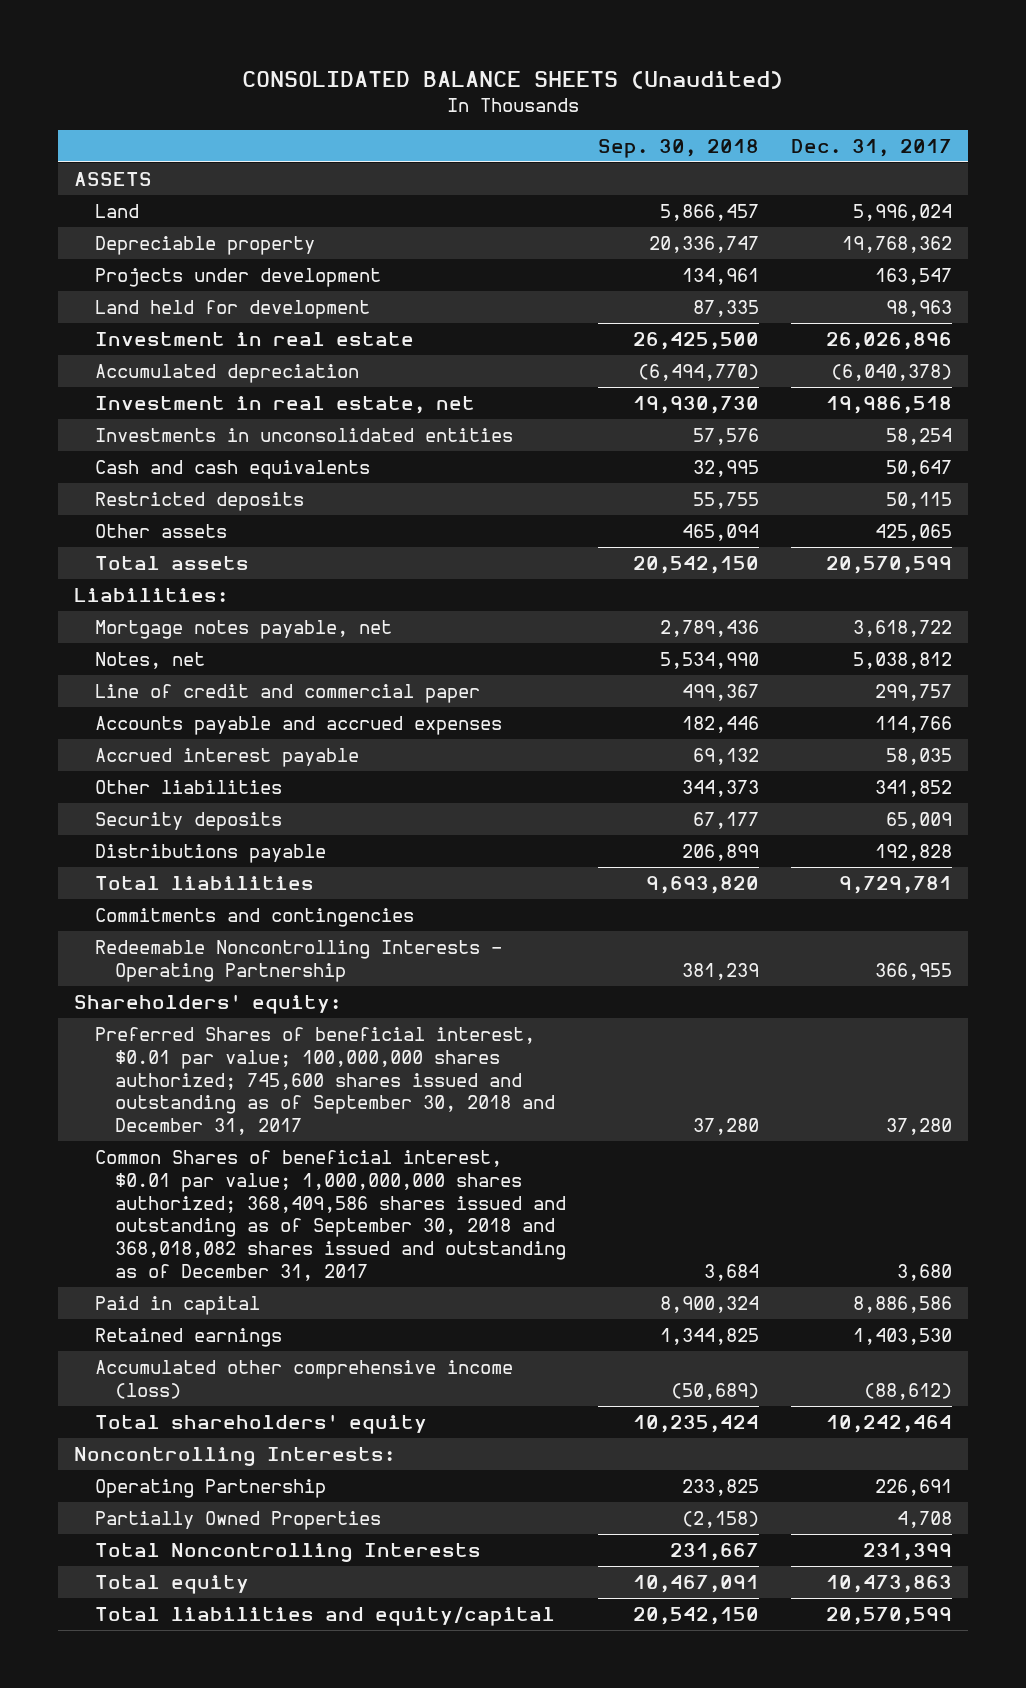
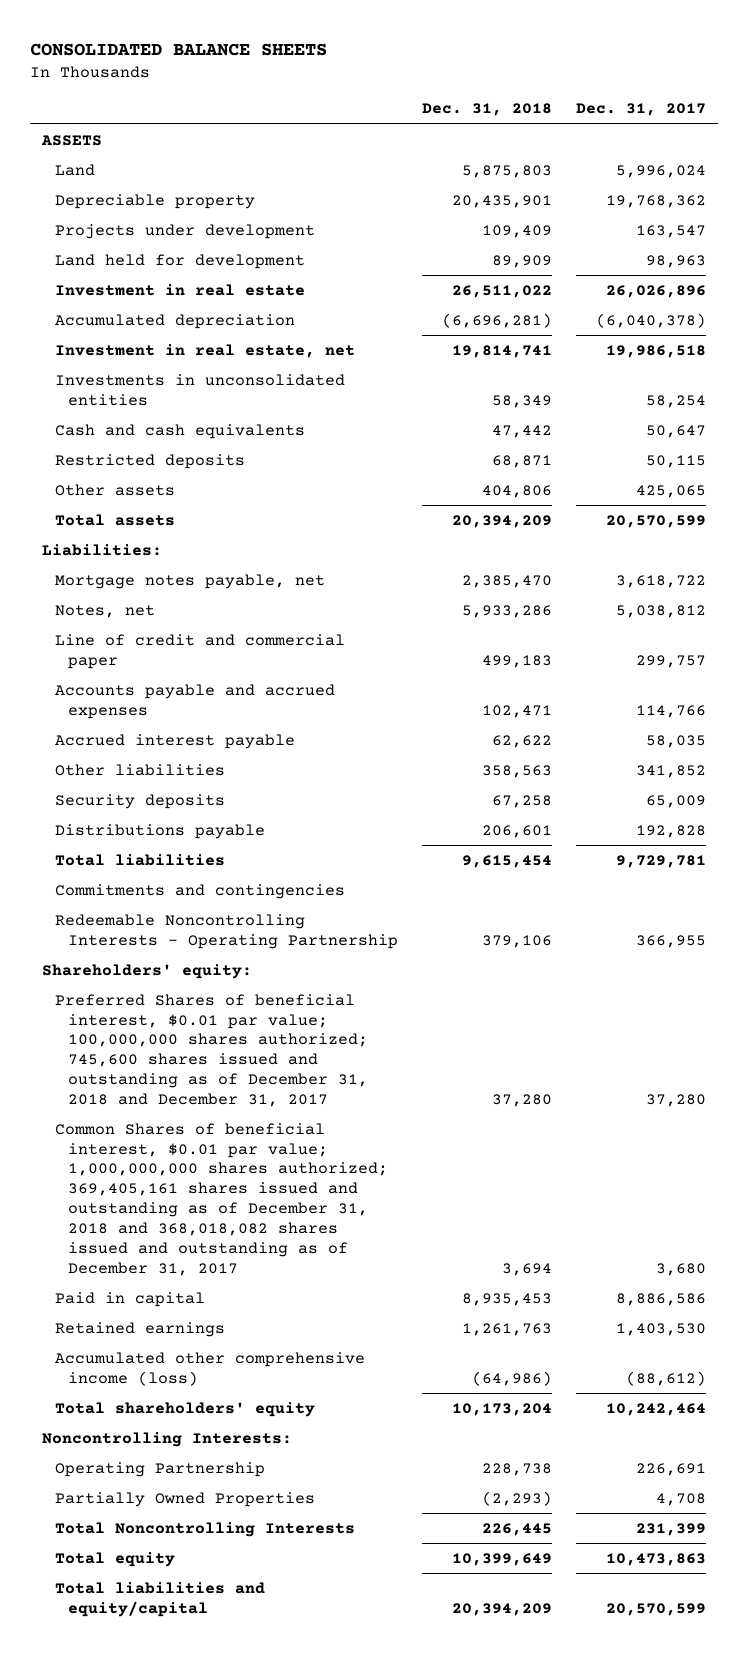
[242,70,784,89] CONSOLIDATED BALANCE SHEETS (Unaudited) -> [29,43,327,57] CONSOLIDATED BALANCE SHEETS
[597,138,759,158] Sep. 30, 2018 -> none
none -> [422,103,553,117] Dec. 31, 2018
[94,1026,555,1136] Preferred Shares of beneficial interest, $0.01 par value; 100,000,000 shares authorized; 745,600 shares issued and outstanding as of September 30, 2018 and December 31, 2017 -> [55,993,369,1107] Preferred Shares of beneficial interest, $0.01 par value; 100,000,000 shares authorized; 745,600 shares issued and outstanding as of December 31, 2018 and December 31, 2017
[94,1149,566,1282] Common Shares of beneficial interest, $0.01 par value; 1,000,000,000 shares authorized; 368,409,586 shares issued and outstanding as of September 30, 2018 and 368,018,082 shares issued and outstanding as of December 31, 2017 -> [55,1122,389,1276] Common Shares of beneficial interest, $0.01 par value; 1,000,000,000 shares authorized; 369,405,161 shares issued and outstanding as of December 31, 2018 and 368,018,082 shares issued and outstanding as of December 31, 2017

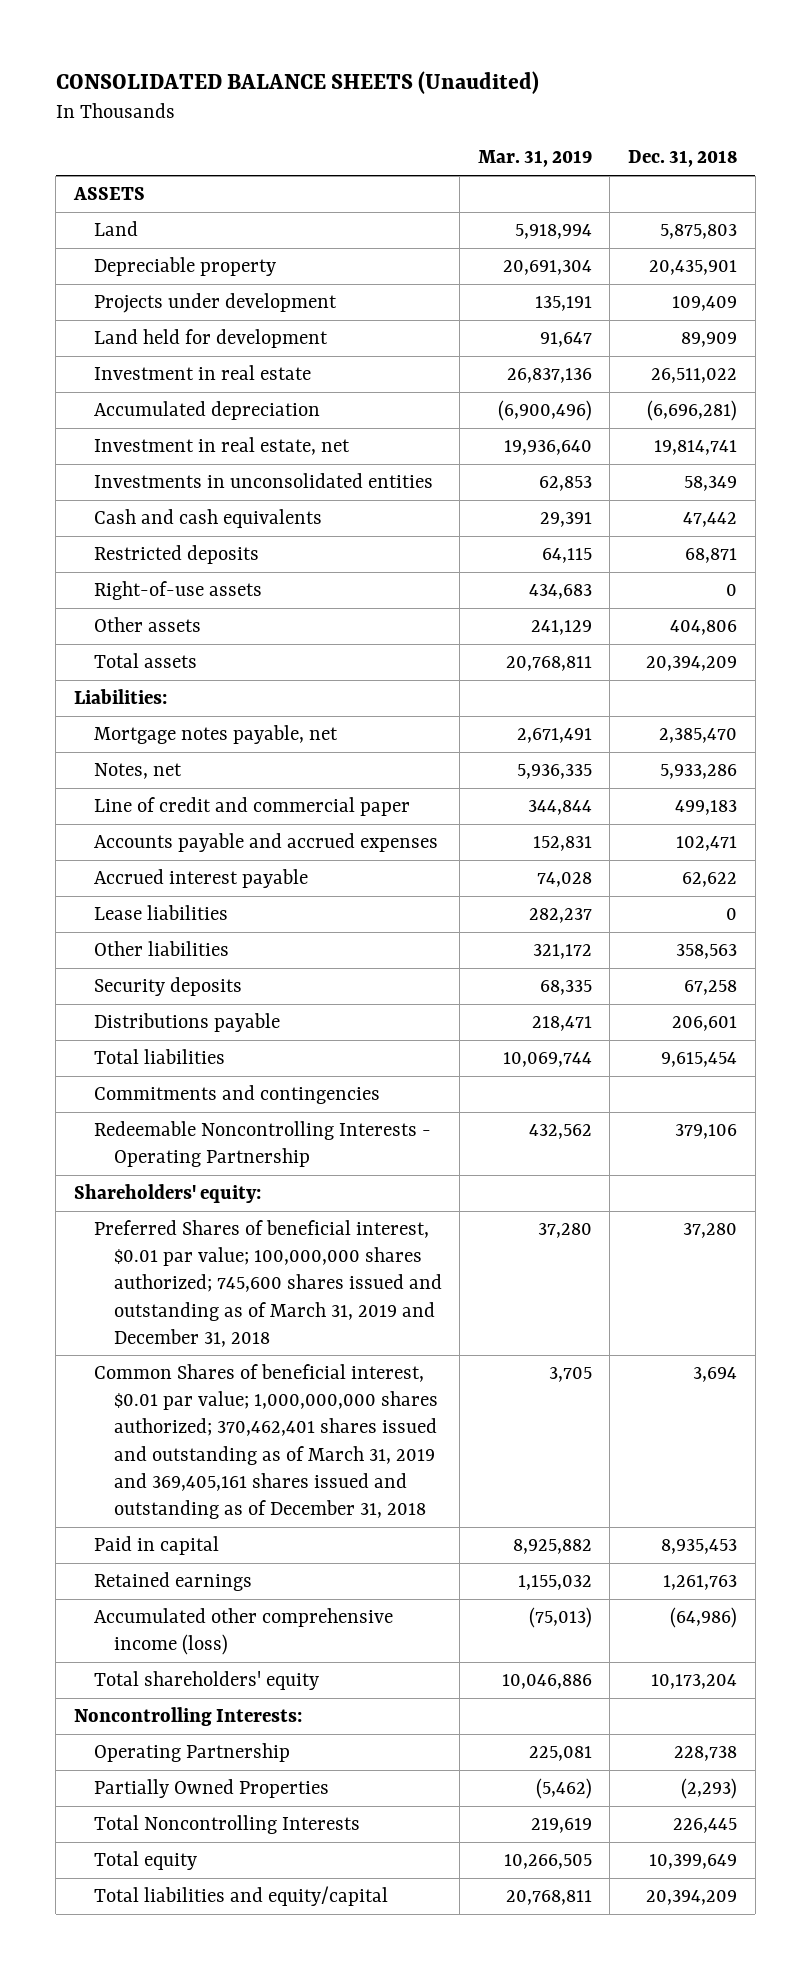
[29,43,327,57] CONSOLIDATED BALANCE SHEETS -> [55,71,539,95] CONSOLIDATED BALANCE SHEETS (Unaudited)
[575,103,706,117] Dec. 31, 2017 -> none
none -> [477,150,592,168] Mar. 31, 2019
none -> [93,580,262,600] Right-of-use assets
none -> [93,904,228,920] Lease liabilities
[55,993,369,1107] Preferred Shares of beneficial interest, $0.01 par value; 100,000,000 shares authorized; 745,600 shares issued and outstanding as of December 31, 2018 and December 31, 2017 -> [93,1219,442,1347] Preferred Shares of beneficial interest, $0.01 par value; 100,000,000 shares authorized; 745,600 shares issued and outstanding as of March 31, 2019 and December 31, 2018
[55,1122,389,1276] Common Shares of beneficial interest, $0.01 par value; 1,000,000,000 shares authorized; 369,405,161 shares issued and outstanding as of December 31, 2018 and 368,018,082 shares issued and outstanding as of December 31, 2017 -> [93,1363,438,1519] Common Shares of beneficial interest, $0.01 par value; 1,000,000,000 shares authorized; 370,462,401 shares issued and outstanding as of March 31, 2019 and 369,405,161 shares issued and outstanding as of December 31, 2018

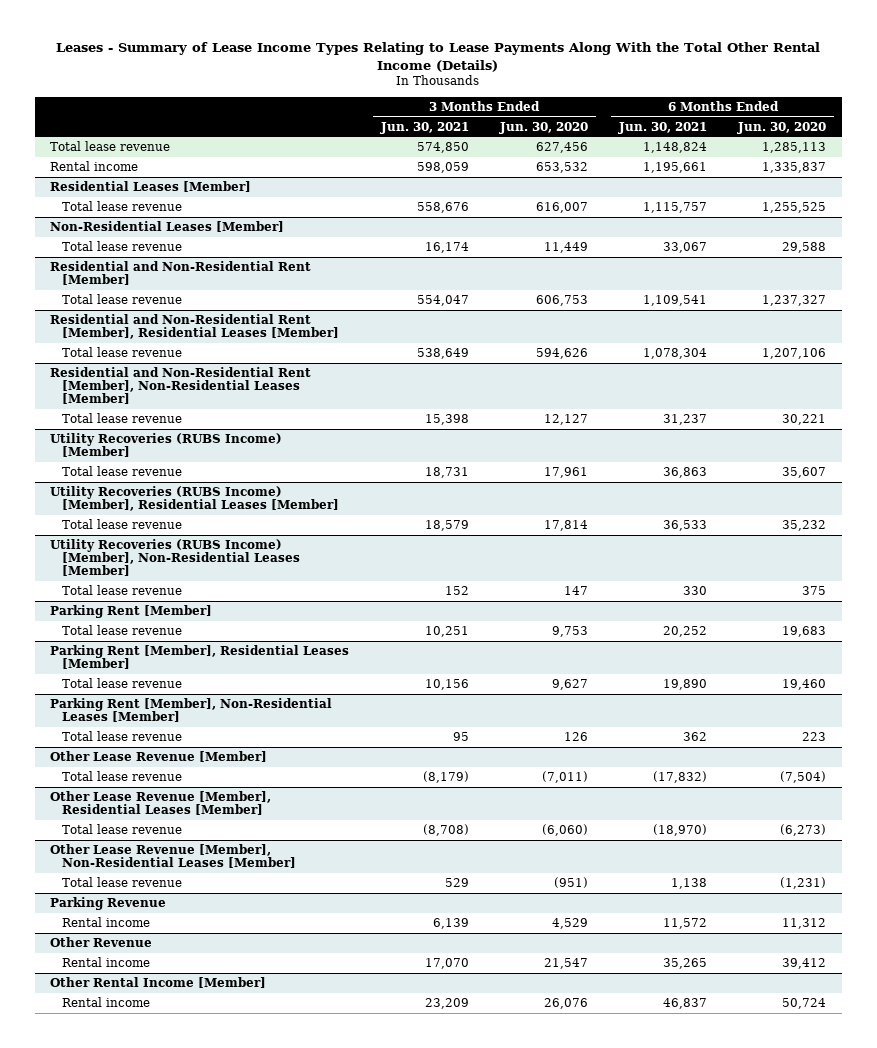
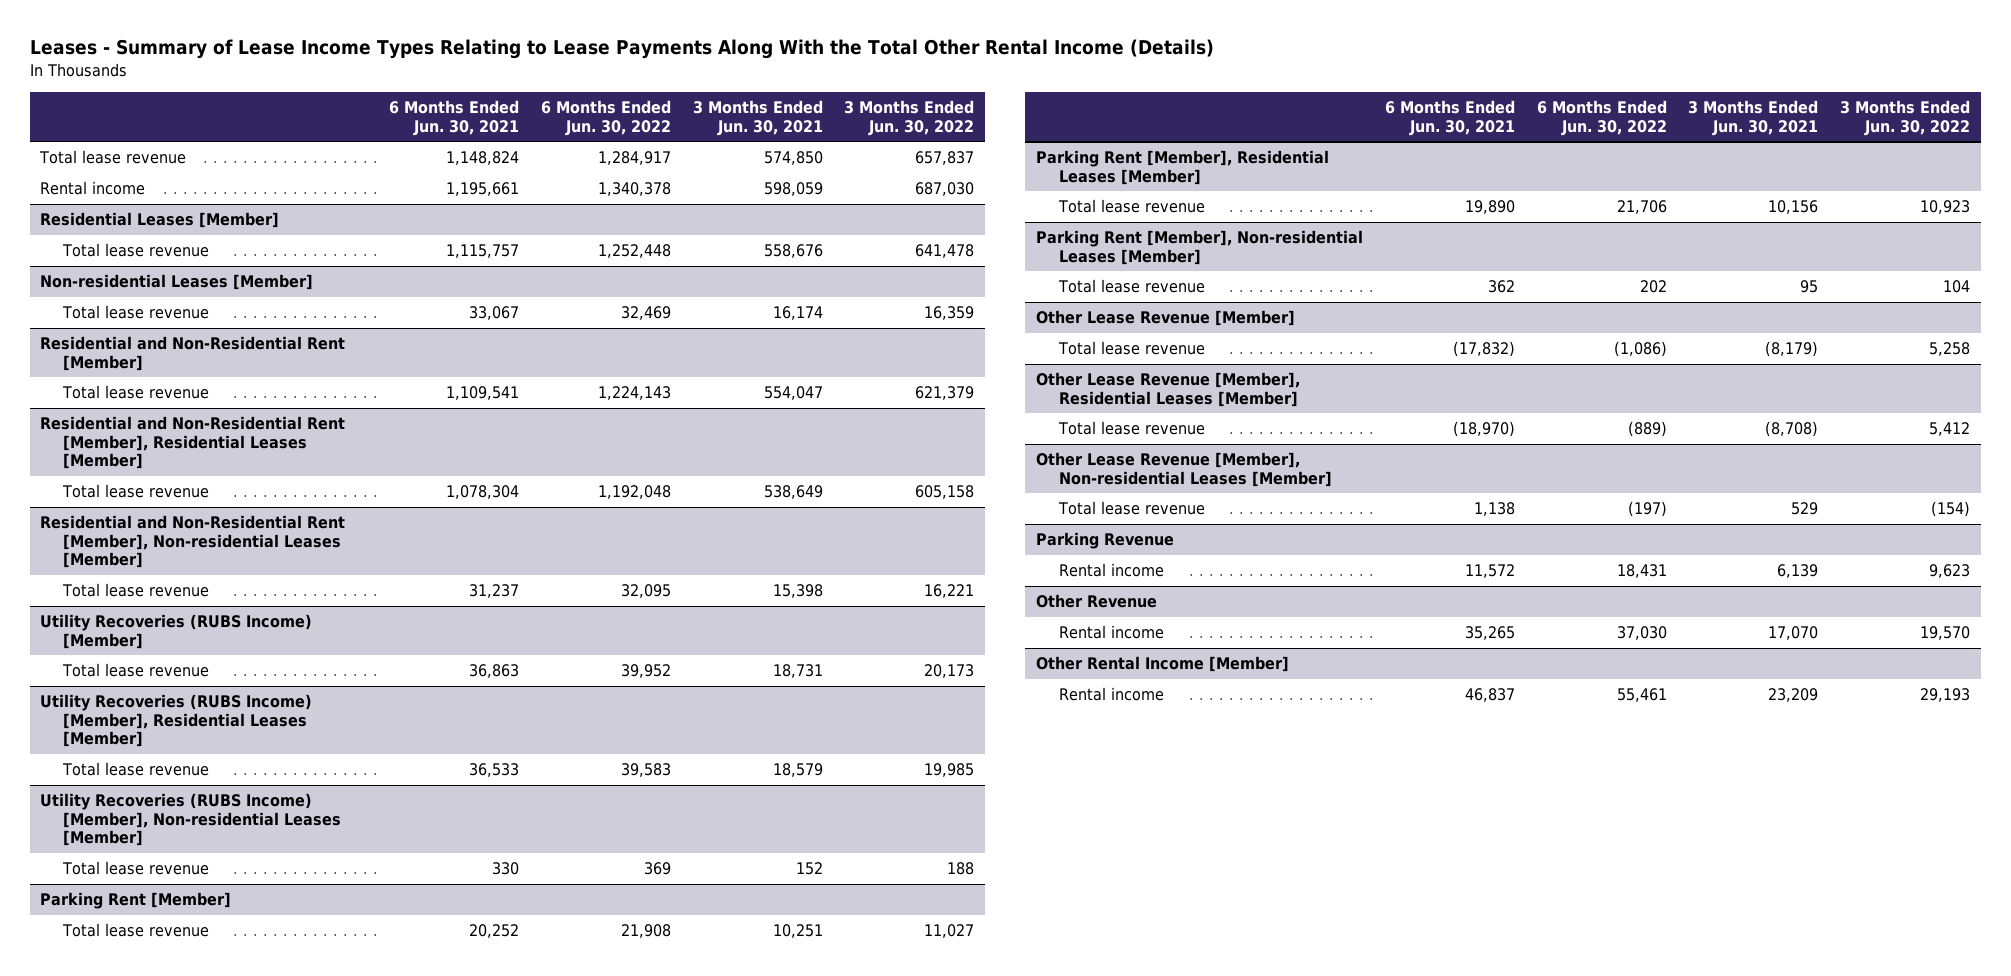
[498,121,588,134] Jun. 30, 2020 -> none
[737,121,827,134] Jun. 30, 2020 -> none
none -> [540,100,671,136] 6 Months Ended Jun. 30, 2022
none -> [844,100,975,136] 3 Months Ended Jun. 30, 2022
[50,221,285,233] Non-Residential Leases [Member] -> [40,274,314,291] Non-residential Leases [Member]
[50,367,312,405] Residential and Non-Residential Rent [Member], Non-Residential Leases [Member] -> [40,515,346,569] Residential and Non-Residential Rent [Member], Non-residential Leases [Member]
[50,539,301,577] Utility Recoveries (RUBS Income) [Member], Non-Residential Leases [Member] -> [40,793,341,847] Utility Recoveries (RUBS Income) [Member], Non-residential Leases [Member]
[50,698,333,723] Parking Rent [Member], Non-Residential Leases [Member] -> [1036,230,1364,265] Parking Rent [Member], Non-residential Leases [Member]
[50,844,297,869] Other Lease Revenue [Member], Non-Residential Leases [Member] -> [1036,452,1332,487] Other Lease Revenue [Member], Non-residential Leases [Member]

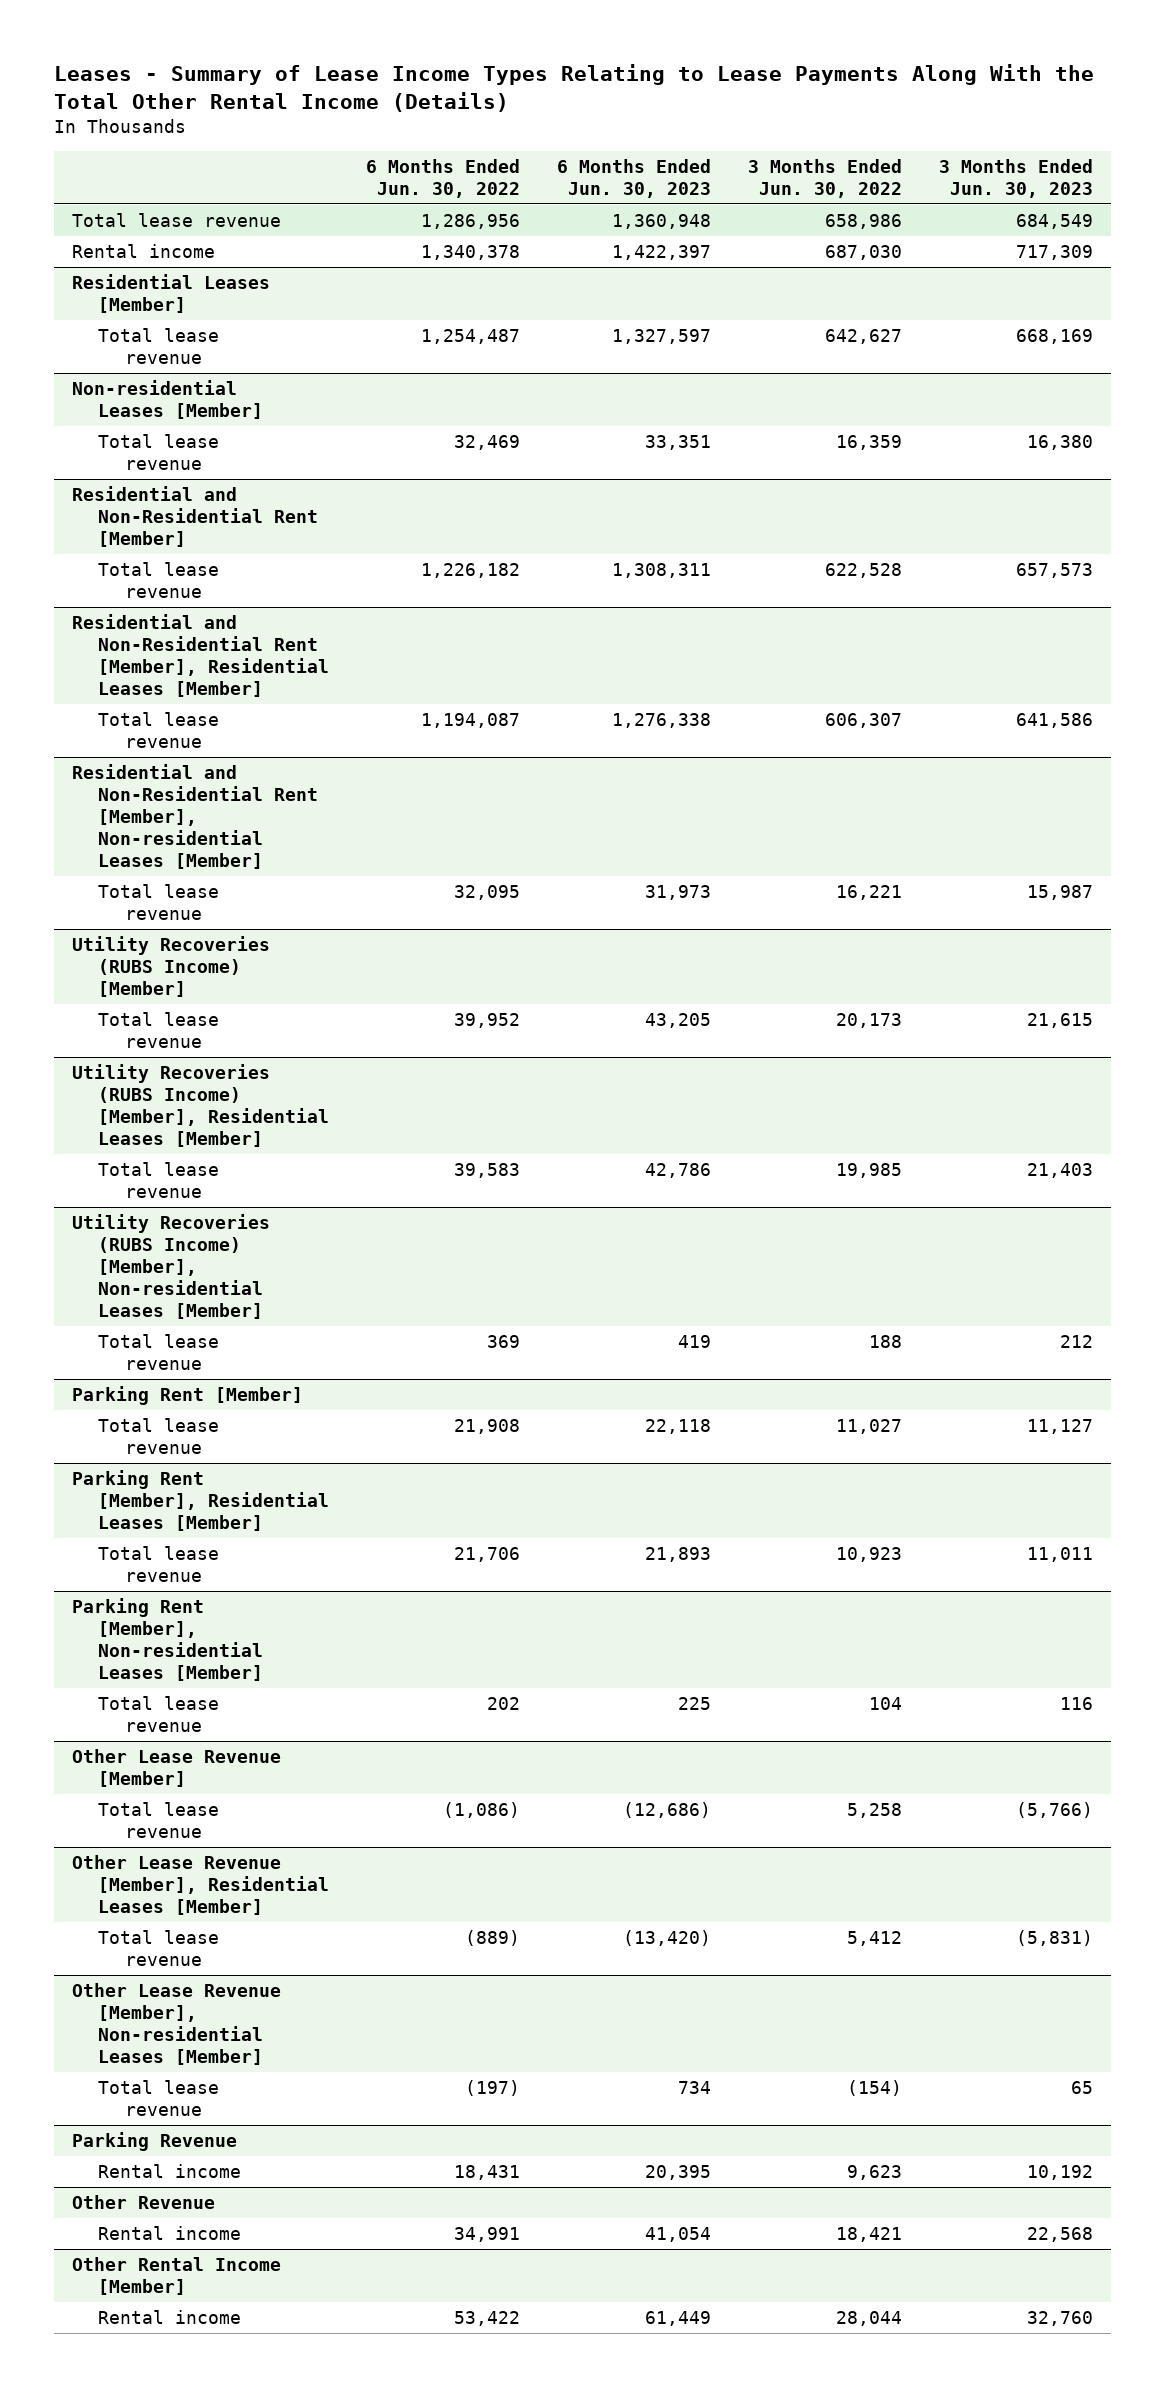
[389,100,520,136] 6 Months Ended Jun. 30, 2021 -> none
[692,100,823,136] 3 Months Ended Jun. 30, 2021 -> none
none -> [556,158,711,199] 6 Months Ended Jun. 30, 2023
none -> [938,158,1093,199] 3 Months Ended Jun. 30, 2023
[597,151,671,166] 1,284,917 -> [421,213,521,229] 1,286,956
[915,151,975,166] 657,837 -> [824,213,902,229] 658,986
[597,244,671,259] 1,252,448 -> [421,328,521,344] 1,254,487
[915,244,975,259] 641,478 -> [824,328,902,344] 642,627
[597,386,671,401] 1,224,143 -> [421,562,521,578] 1,226,182
[915,386,975,401] 621,379 -> [824,562,902,578] 622,528
[597,485,671,500] 1,192,048 -> [421,712,521,728] 1,194,087
[915,485,975,500] 605,158 -> [824,712,902,728] 606,307
[1616,626,1667,641] 37,030 -> [454,2226,521,2242] 34,991
[1920,626,1971,641] 19,570 -> [835,2226,902,2242] 18,421
[1616,688,1667,703] 55,461 -> [454,2310,521,2326] 53,422
[1920,688,1971,703] 29,193 -> [835,2310,902,2326] 28,044

